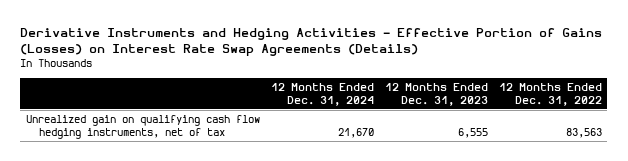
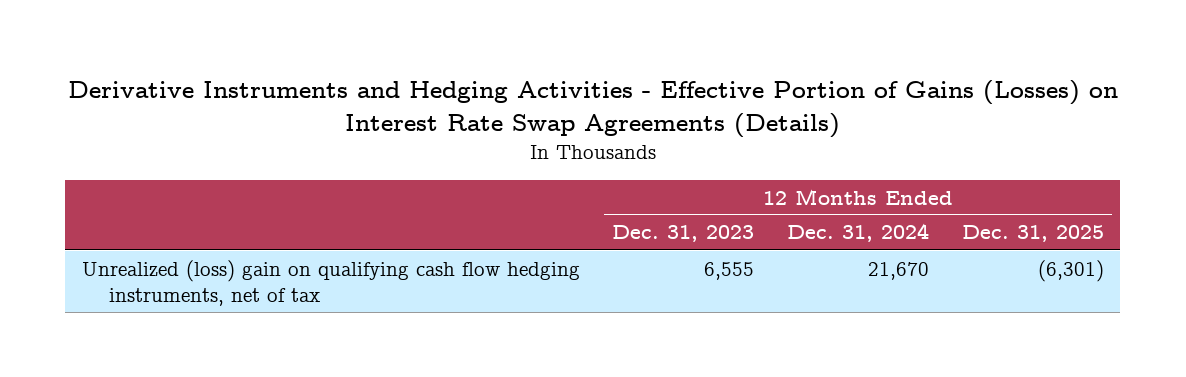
[498,82,602,106] 12 Months Ended Dec. 31, 2022 -> none
none -> [961,225,1104,243] Dec. 31, 2025
[25,115,260,139] Unrealized gain on qualifying cash flow hedging instruments, net of tax -> [81,259,580,307] Unrealized (loss) gain on qualifying cash flow hedging instruments, net of tax

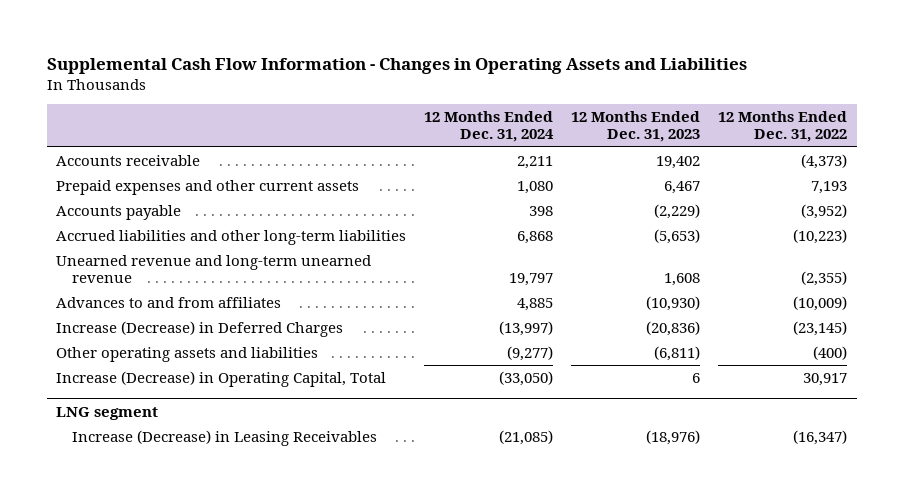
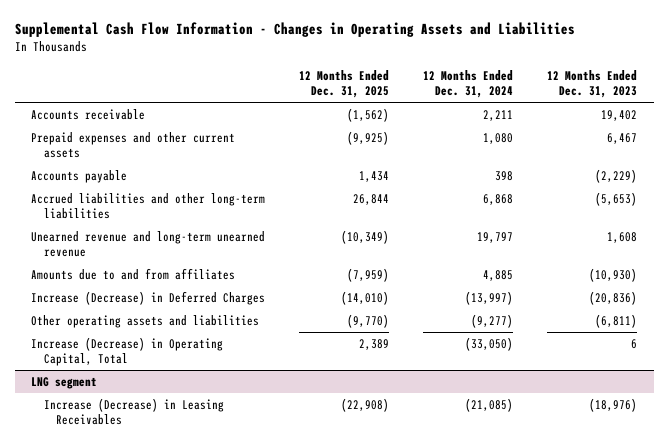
[718,111,848,143] 12 Months Ended Dec. 31, 2022 -> none
none -> [299,70,390,99] 12 Months Ended Dec. 31, 2025
[55,296,281,308] Advances to and from affiliates -> [31,268,236,281] Amounts due to and from affiliates

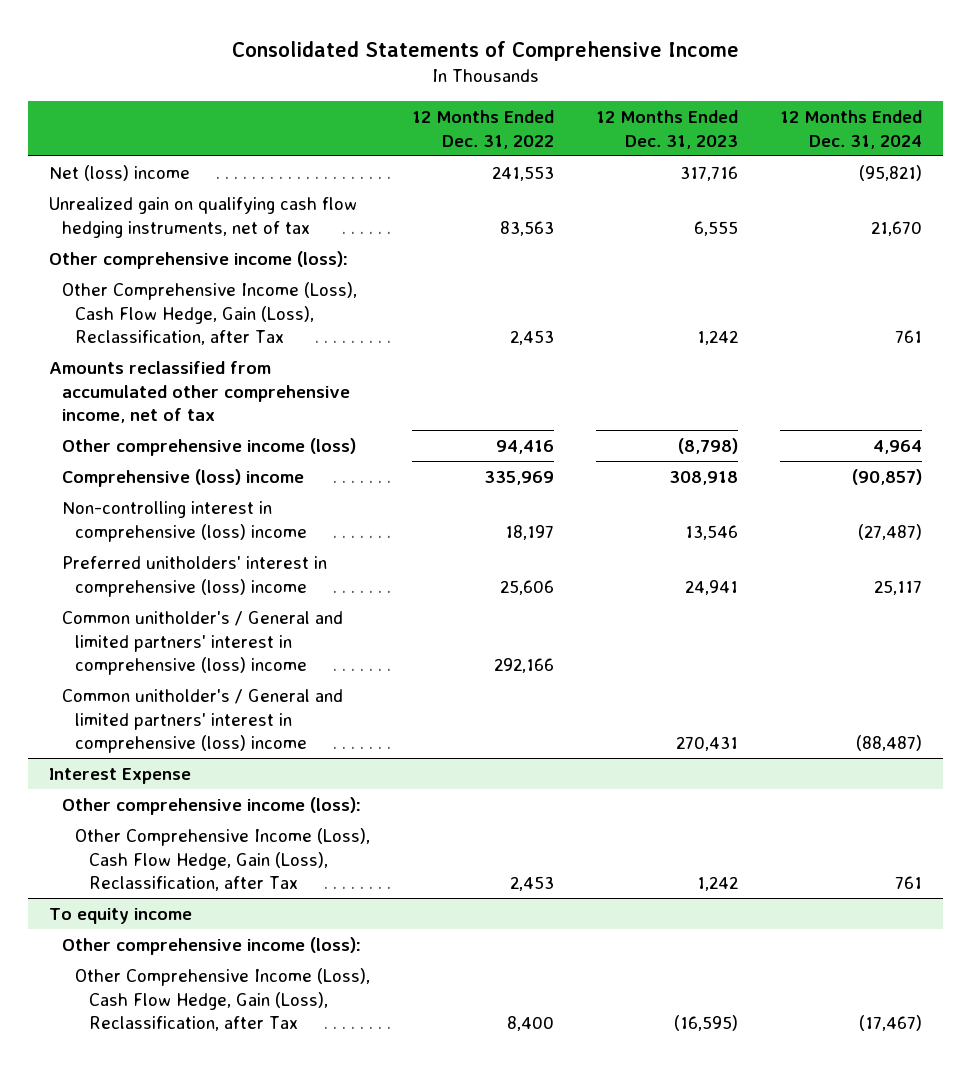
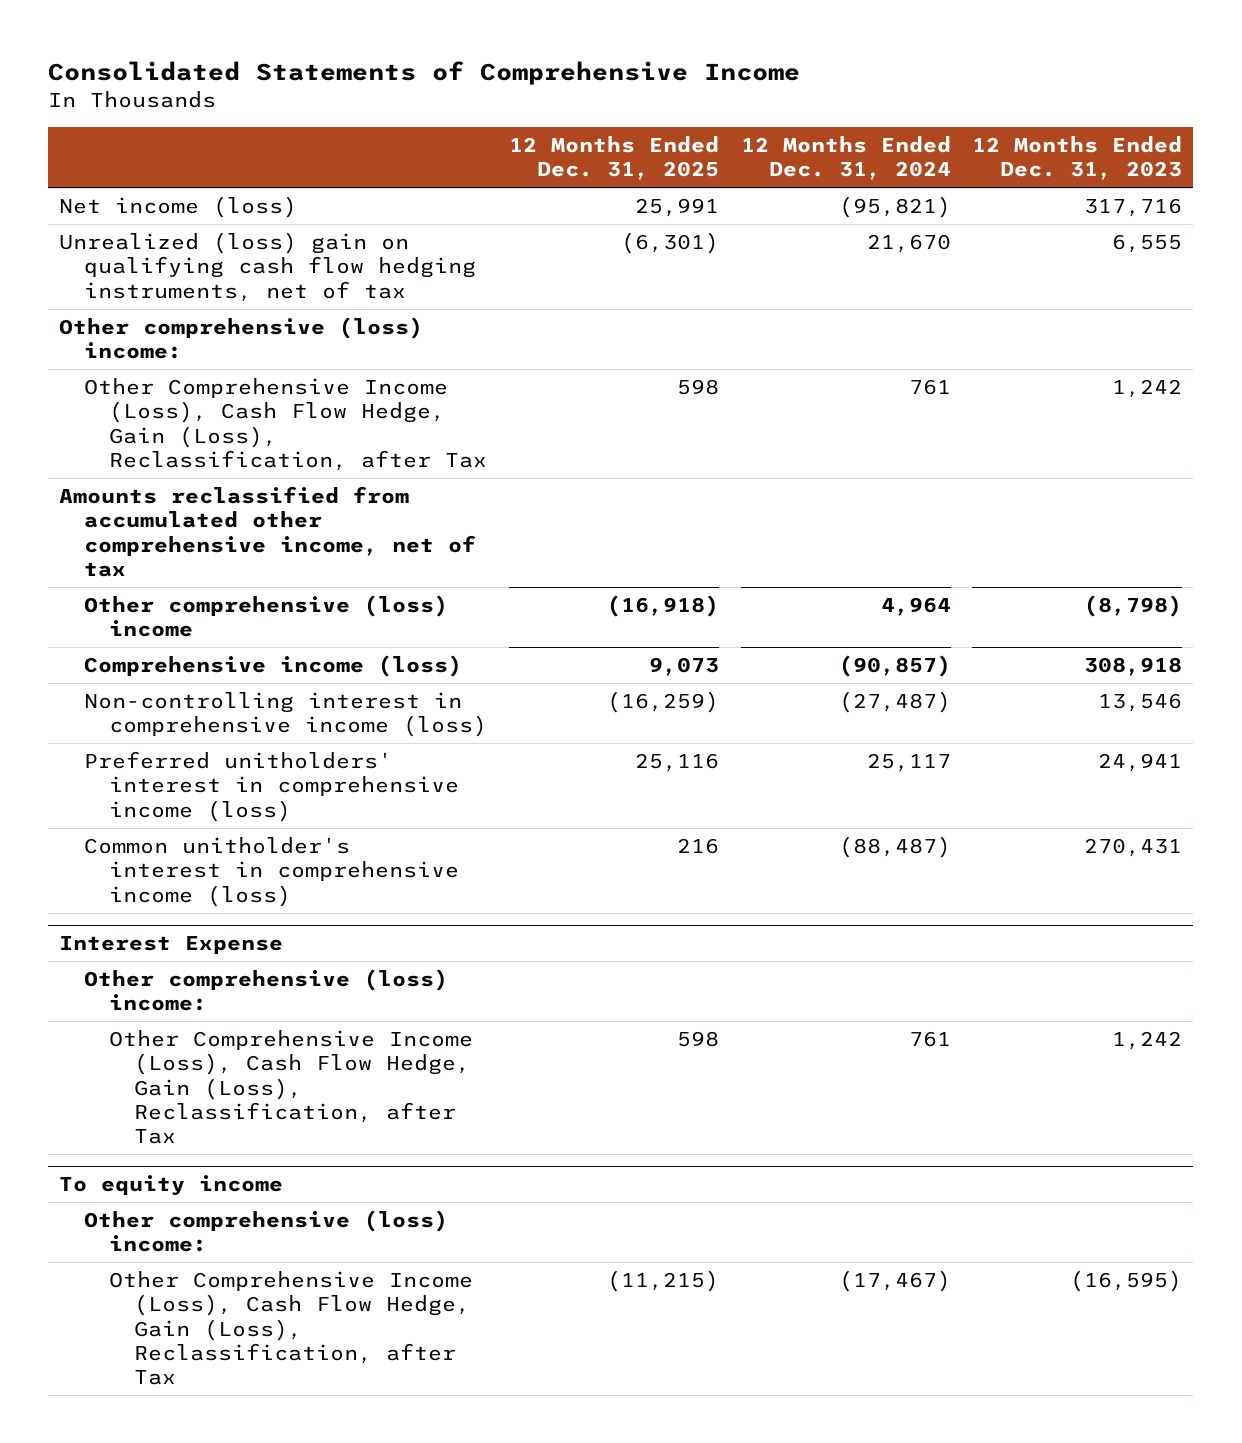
[412,109,555,149] 12 Months Ended Dec. 31, 2022 -> none
none -> [508,135,719,181] 12 Months Ended Dec. 31, 2025
[49,164,191,181] Net (loss) income -> [59,196,298,219] Net income (loss)
[49,196,358,238] Unrealized gain on qualifying cash flow hedging instruments, net of tax -> [59,232,477,302] Unrealized (loss) gain on qualifying cash flow hedging instruments, net of tax
[49,250,349,269] Other comprehensive income (loss): -> [59,317,424,360] Other comprehensive (loss) income:
[62,610,344,676] Common unitholder's / General and limited partners' interest in comprehensive (loss) income -> none
[62,437,357,456] Other comprehensive income (loss) -> [84,595,449,638] Other comprehensive (loss) income
[62,468,305,487] Comprehensive (loss) income -> [84,655,463,678] Comprehensive income (loss)
[62,500,308,542] Non-controlling interest in comprehensive (loss) income -> [84,692,487,738] Non-controlling interest in comprehensive income (loss)
[62,555,328,597] Preferred unitholders' interest in comprehensive (loss) income -> [84,751,459,822] Preferred unitholders' interest in comprehensive income (loss)
[62,688,344,754] Common unitholder's / General and limited partners' interest in comprehensive (loss) income -> [84,837,459,907] Common unitholder's interest in comprehensive income (loss)
[62,796,362,815] Other comprehensive income (loss): -> [84,969,449,1012] Other comprehensive (loss) income:
[62,936,362,955] Other comprehensive income (loss): -> [84,1210,449,1253] Other comprehensive (loss) income:

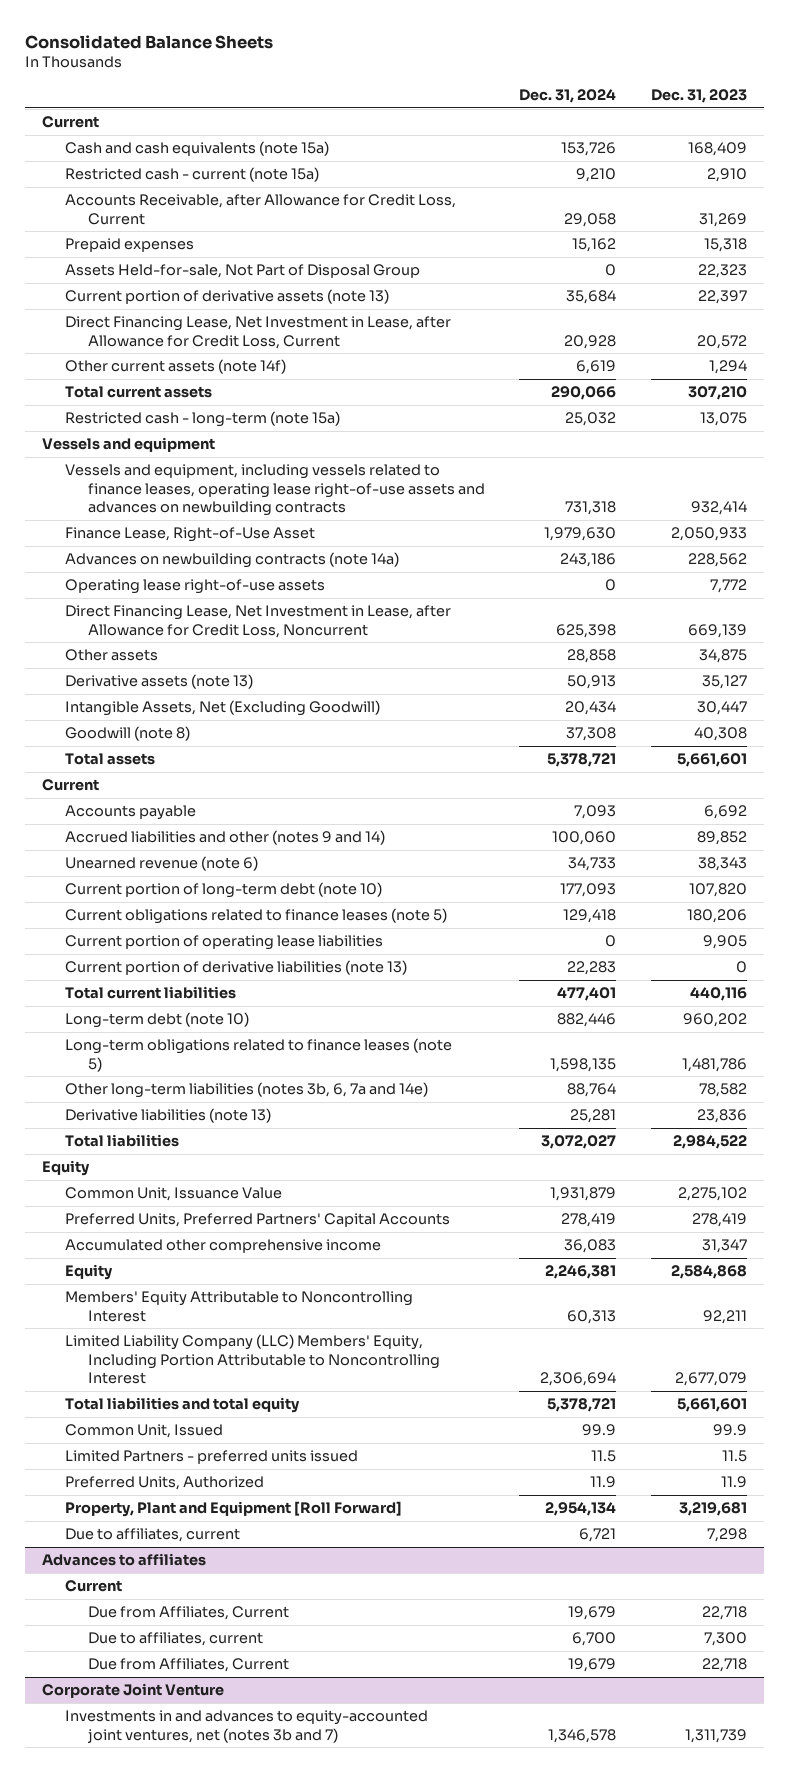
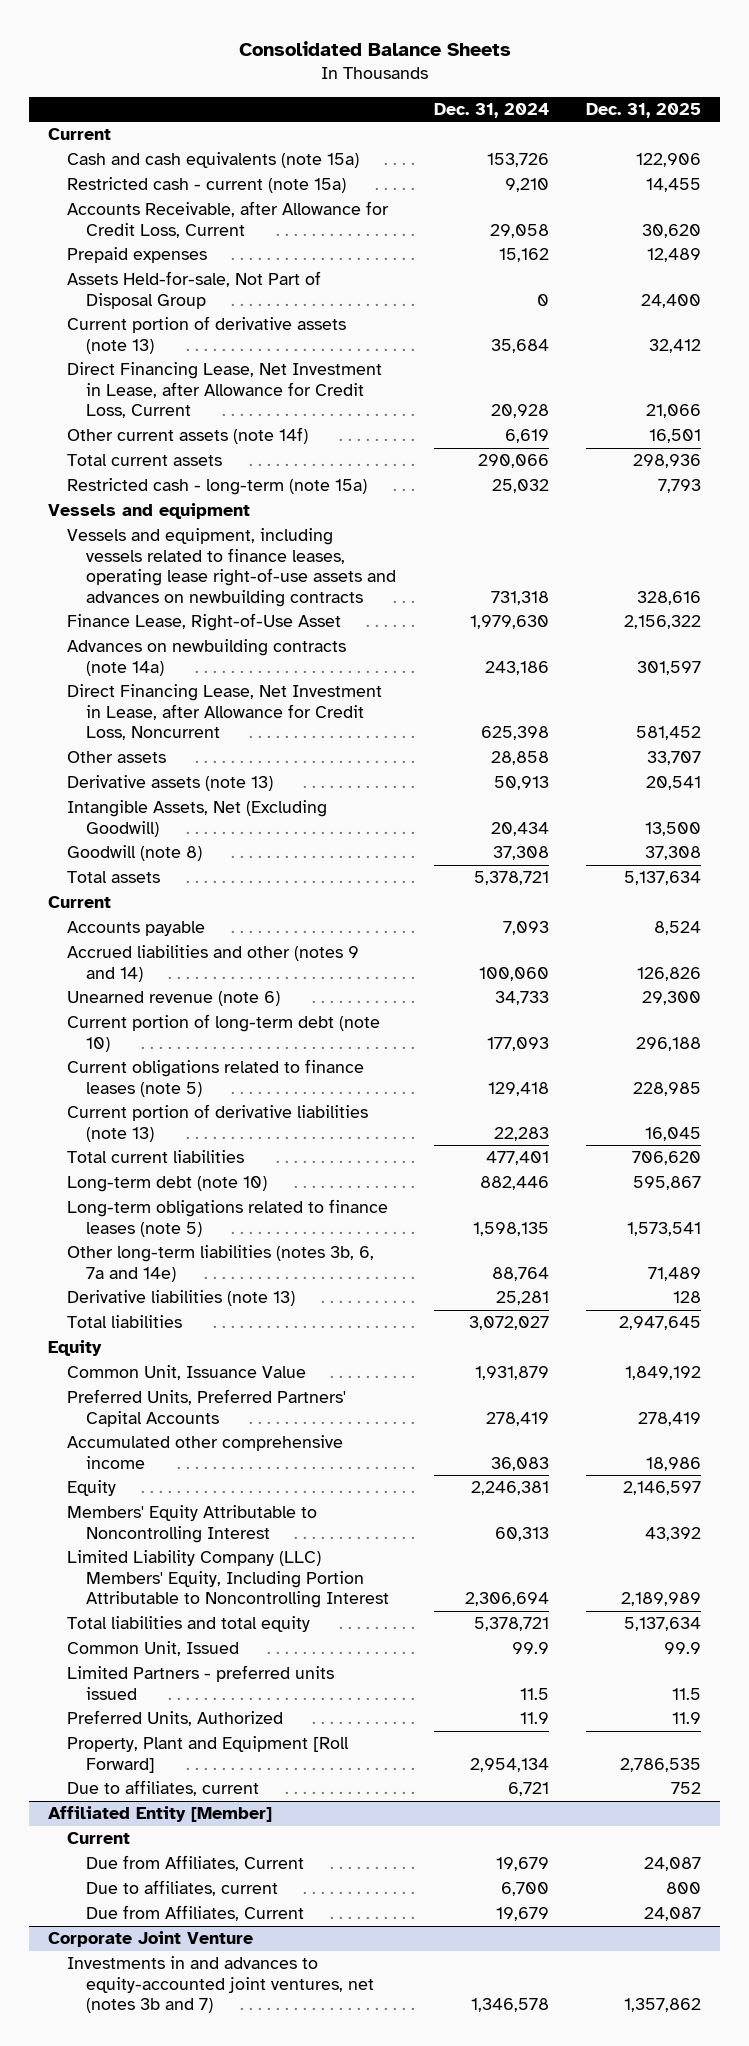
[650,88,747,103] Dec. 31, 2023 -> none
none -> [586,102,702,118] Dec. 31, 2025
[65,579,326,595] Operating lease right-of-use assets -> none
[65,935,384,951] Current portion of operating lease liabilities -> none
[42,1553,207,1567] Advances to affiliates -> [48,1806,273,1823] Affiliated Entity [Member]

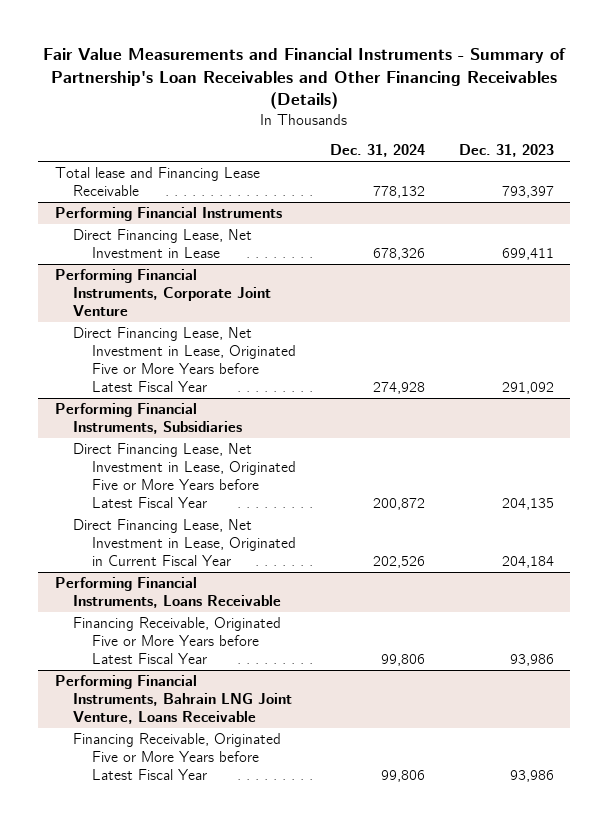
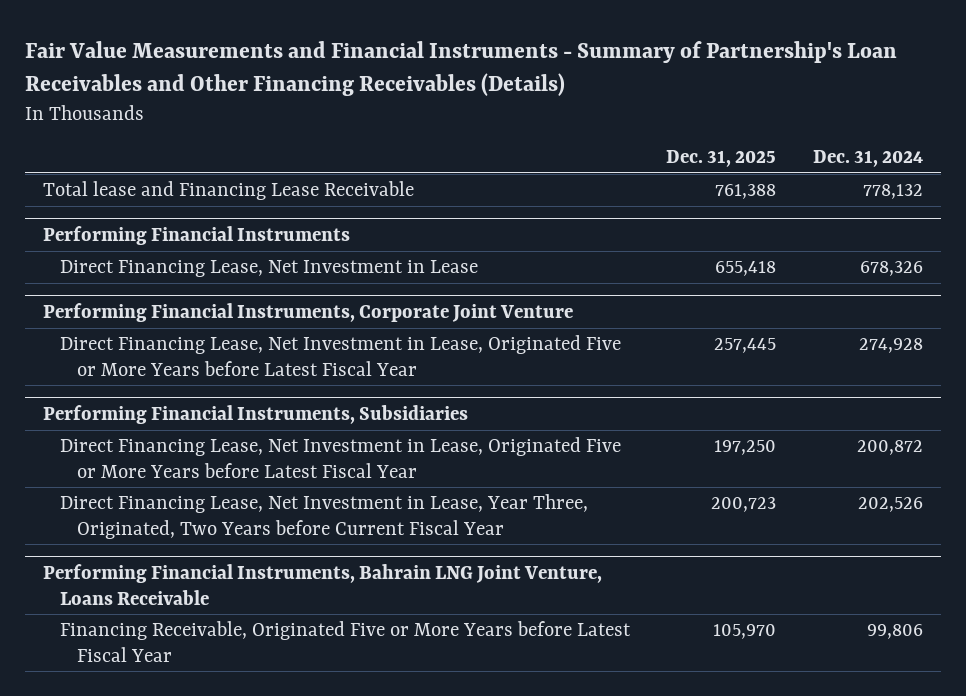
[458,144,554,158] Dec. 31, 2023 -> none
none -> [666,150,777,168] Dec. 31, 2025
[54,576,282,609] Performing Financial Instruments, Loans Receivable -> none
[73,616,282,665] Financing Receivable, Originated Five or More Years before Latest Fiscal Year -> none
[73,518,296,567] Direct Financing Lease, Net Investment in Lease, Originated in Current Fiscal Year -> [59,493,588,539] Direct Financing Lease, Net Investment in Lease, Year Three, Originated, Two Years before Current Fiscal Year

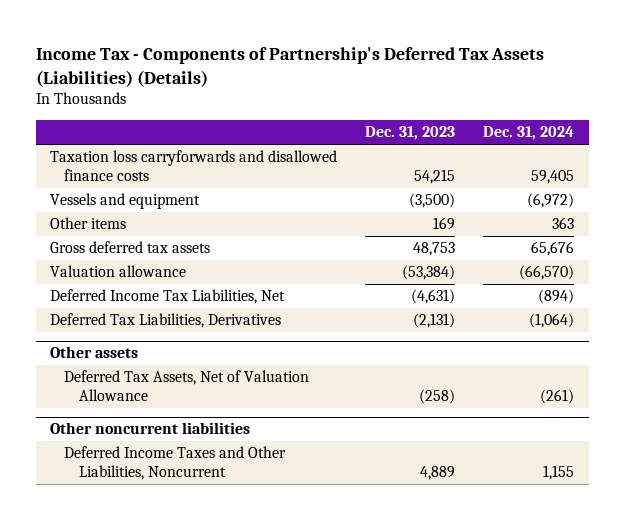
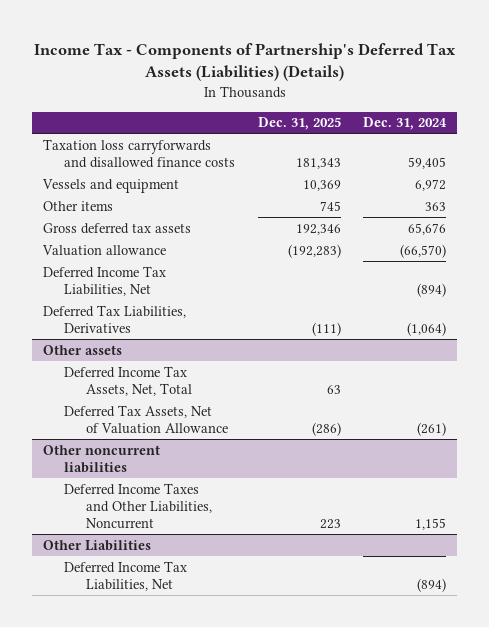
[365,126,456,141] Dec. 31, 2023 -> none
none -> [257,117,341,131] Dec. 31, 2025
[527,193,575,209] (6,972) -> [414,178,446,191] 6,972
none -> [64,365,192,396] Deferred Income Tax Assets, Net, Total
none -> [43,539,152,551] Other Liabilities
none -> [64,560,188,591] Deferred Income Tax Liabilities, Net

